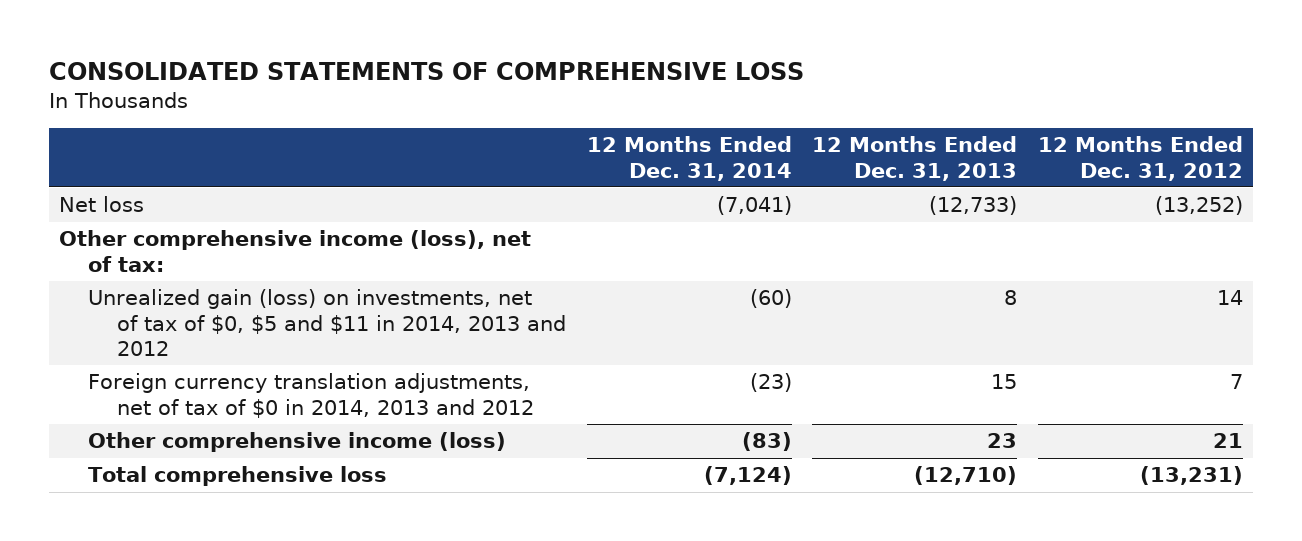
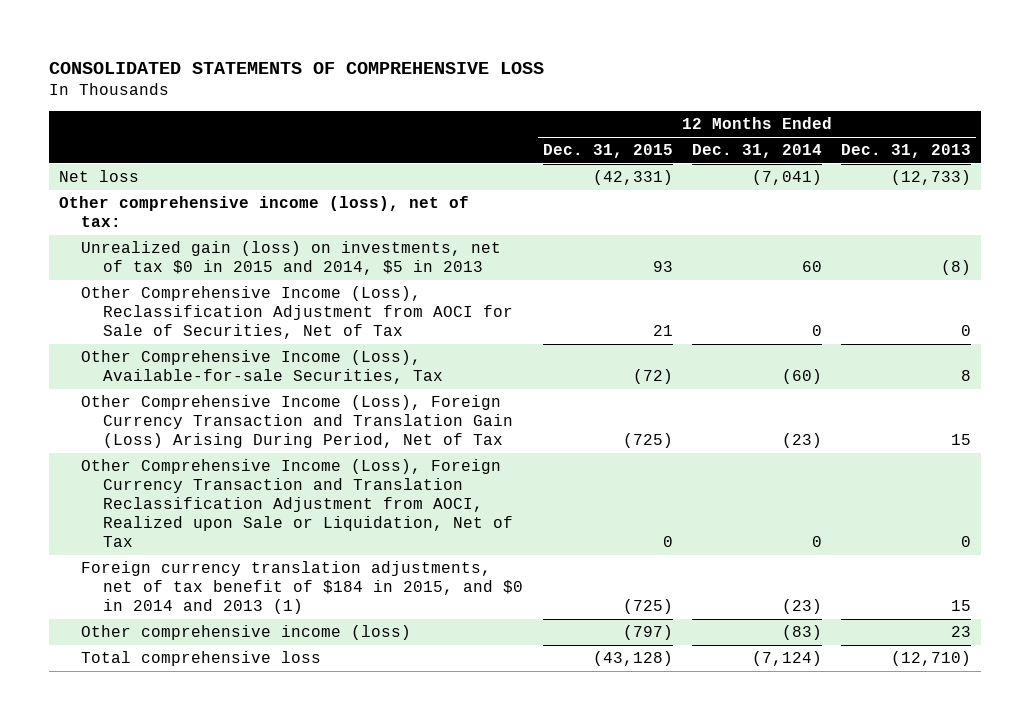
[1037,136,1243,181] 12 Months Ended Dec. 31, 2012 -> none
none -> [542,144,673,159] Dec. 31, 2015
[87,289,566,356] Unrealized gain (loss) on investments, net of tax of $0, $5 and $11 in 2014, 2013 and 2012 -> [80,241,501,276] Unrealized gain (loss) on investments, net of tax $0 in 2015 and 2014, $5 in 2013
[749,289,792,309] (60) -> [801,261,822,273] 60
[1004,290,1018,306] 8 -> [941,260,972,276] (8)
none -> [80,286,514,340] Other Comprehensive Income (Loss), Reclassification Adjustment from AOCI for Sale of Securities, Net of Tax
none -> [80,350,444,385] Other Comprehensive Income (Loss), Available-for-sale Securities, Tax
none -> [80,395,514,449] Other Comprehensive Income (Loss), Foreign Currency Transaction and Translation Gain (Loss) Arising During Period, Net of Tax
none -> [80,459,514,548] Other Comprehensive Income (Loss), Foreign Currency Transaction and Translation Reclassification Adjustment from AOCI, Realized upon Sale or Liquidation, Net of Tax
[87,373,534,418] Foreign currency translation adjustments, net of tax of $0 in 2014, 2013 and 2012 -> [80,561,524,615] Foreign currency translation adjustments, net of tax benefit of $184 in 2015, and $0 in 2014 and 2013 (1)

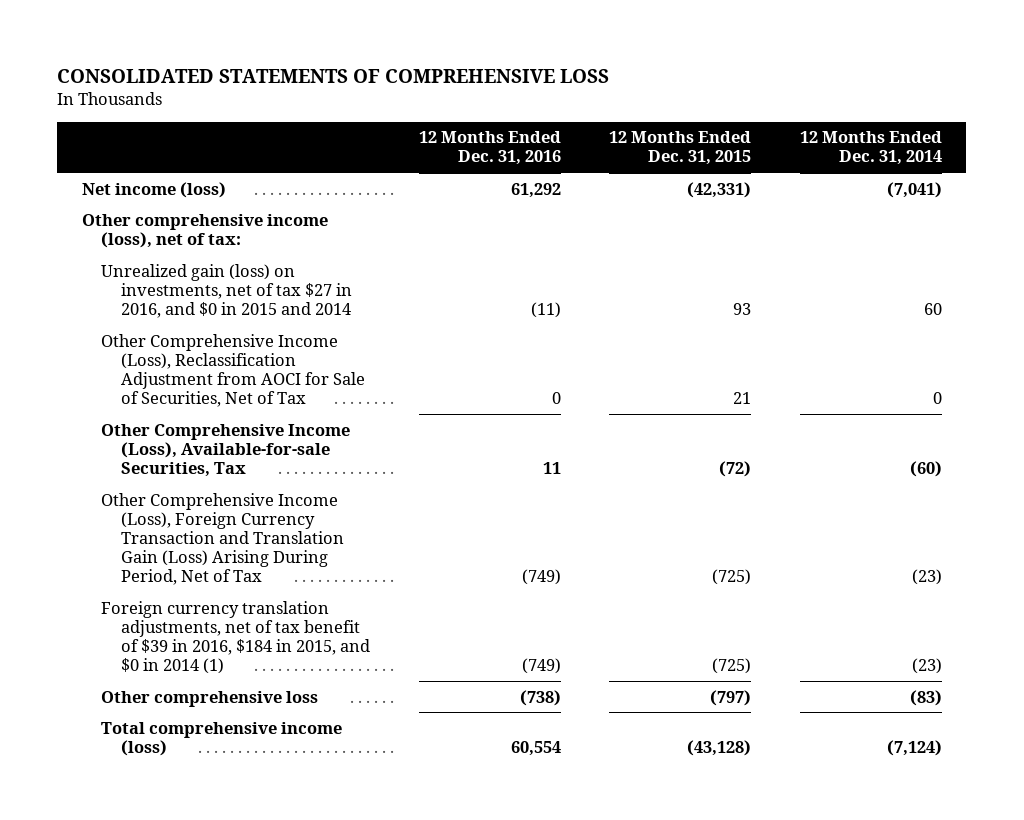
[841,144,972,159] Dec. 31, 2013 -> none
none -> [418,131,561,166] 12 Months Ended Dec. 31, 2016
[58,170,139,183] Net loss -> [81,181,226,198] Net income (loss)
[80,241,501,276] Unrealized gain (loss) on investments, net of tax $0 in 2015 and 2014, $5 in 2013 -> [101,263,352,318] Unrealized gain (loss) on investments, net of tax $27 in 2016, and $0 in 2015 and 2014
[80,459,514,548] Other Comprehensive Income (Loss), Foreign Currency Transaction and Translation Reclassification Adjustment from AOCI, Realized upon Sale or Liquidation, Net of Tax -> none
[80,561,524,615] Foreign currency translation adjustments, net of tax benefit of $184 in 2015, and $0 in 2014 and 2013 (1) -> [101,600,370,675] Foreign currency translation adjustments, net of tax benefit of $39 in 2016, $184 in 2015, and $0 in 2014 (1)
[80,625,411,641] Other comprehensive income (loss) -> [101,690,319,707] Other comprehensive loss
[80,651,321,667] Total comprehensive loss -> [101,721,343,756] Total comprehensive income (loss)

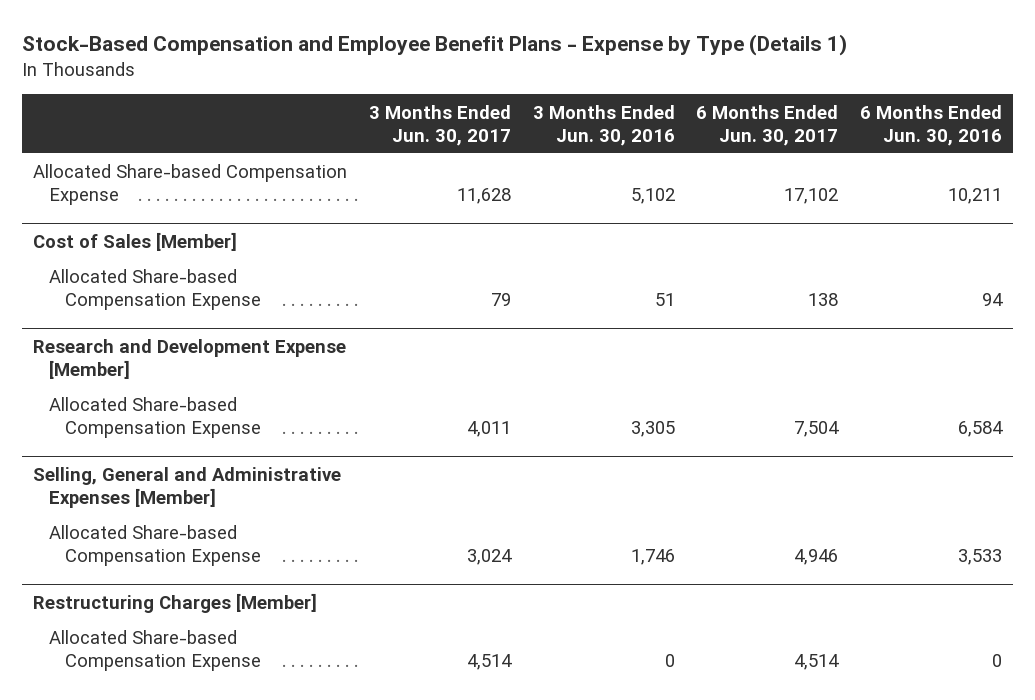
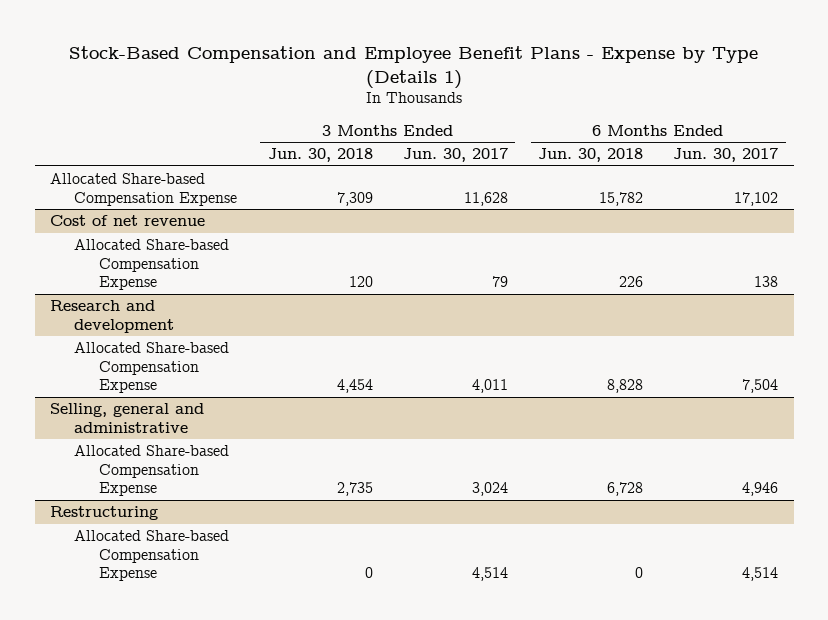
[532,104,675,146] 3 Months Ended Jun. 30, 2016 -> none
[859,104,1002,146] 6 Months Ended Jun. 30, 2016 -> none
none -> [267,148,373,163] Jun. 30, 2018
none -> [538,148,644,163] Jun. 30, 2018
[33,231,238,251] Cost of Sales [Member] -> [50,215,206,227] Cost of net revenue
[33,338,347,379] Research and Development Expense [Member] -> [50,300,175,333] Research and development
[33,466,342,508] Selling, General and Administrative Expenses [Member] -> [50,403,205,433] Selling, general and administrative
[33,592,318,613] Restructuring Charges [Member] -> [50,506,159,521] Restructuring

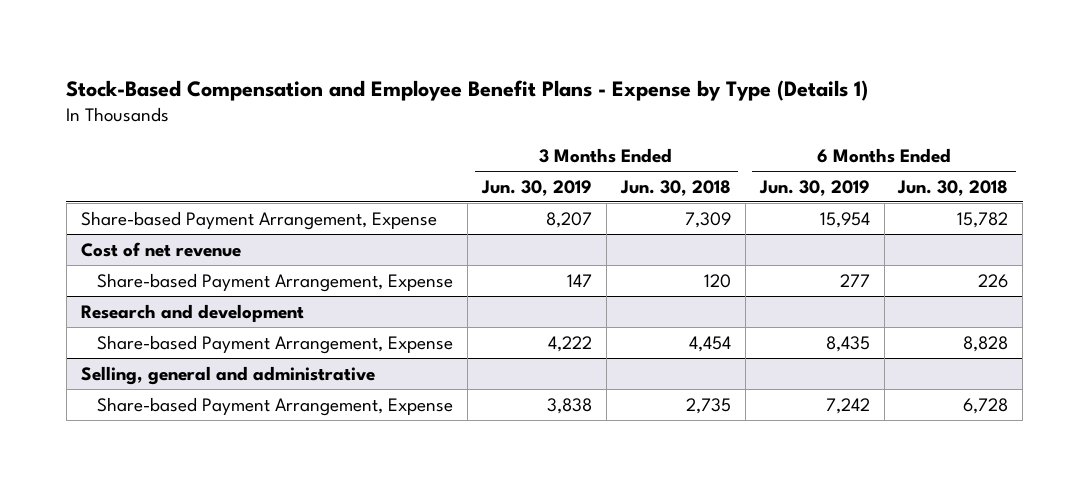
[402,148,508,163] Jun. 30, 2017 -> none
[673,148,779,163] Jun. 30, 2017 -> none
none -> [481,179,593,196] Jun. 30, 2019
none -> [758,179,870,196] Jun. 30, 2019
[50,173,238,206] Allocated Share-based Compensation Expense -> [80,210,437,230] Share-based Payment Arrangement, Expense
[74,239,230,291] Allocated Share-based Compensation Expense -> [97,272,454,292] Share-based Payment Arrangement, Expense
[74,342,230,394] Allocated Share-based Compensation Expense -> [97,334,454,354] Share-based Payment Arrangement, Expense
[50,506,159,521] Restructuring -> none
[74,530,230,582] Allocated Share-based Compensation Expense -> none
[74,445,230,497] Allocated Share-based Compensation Expense -> [97,396,454,416] Share-based Payment Arrangement, Expense

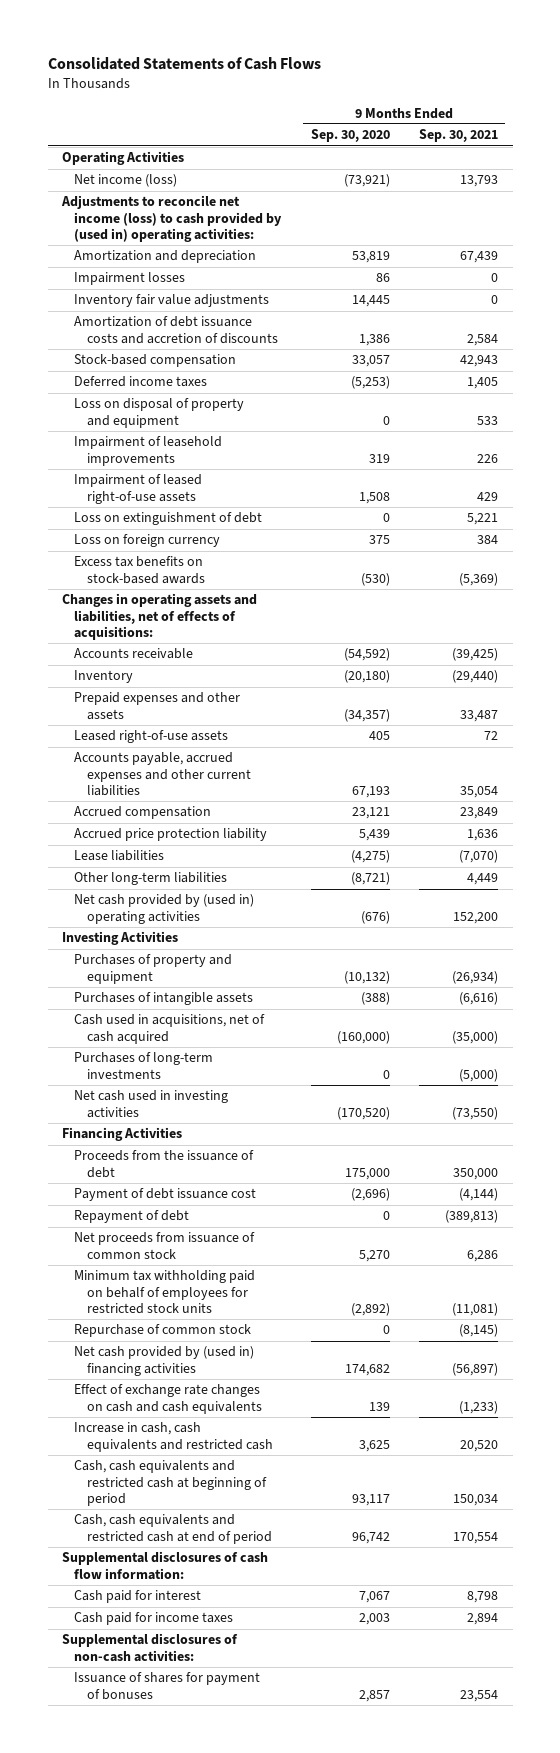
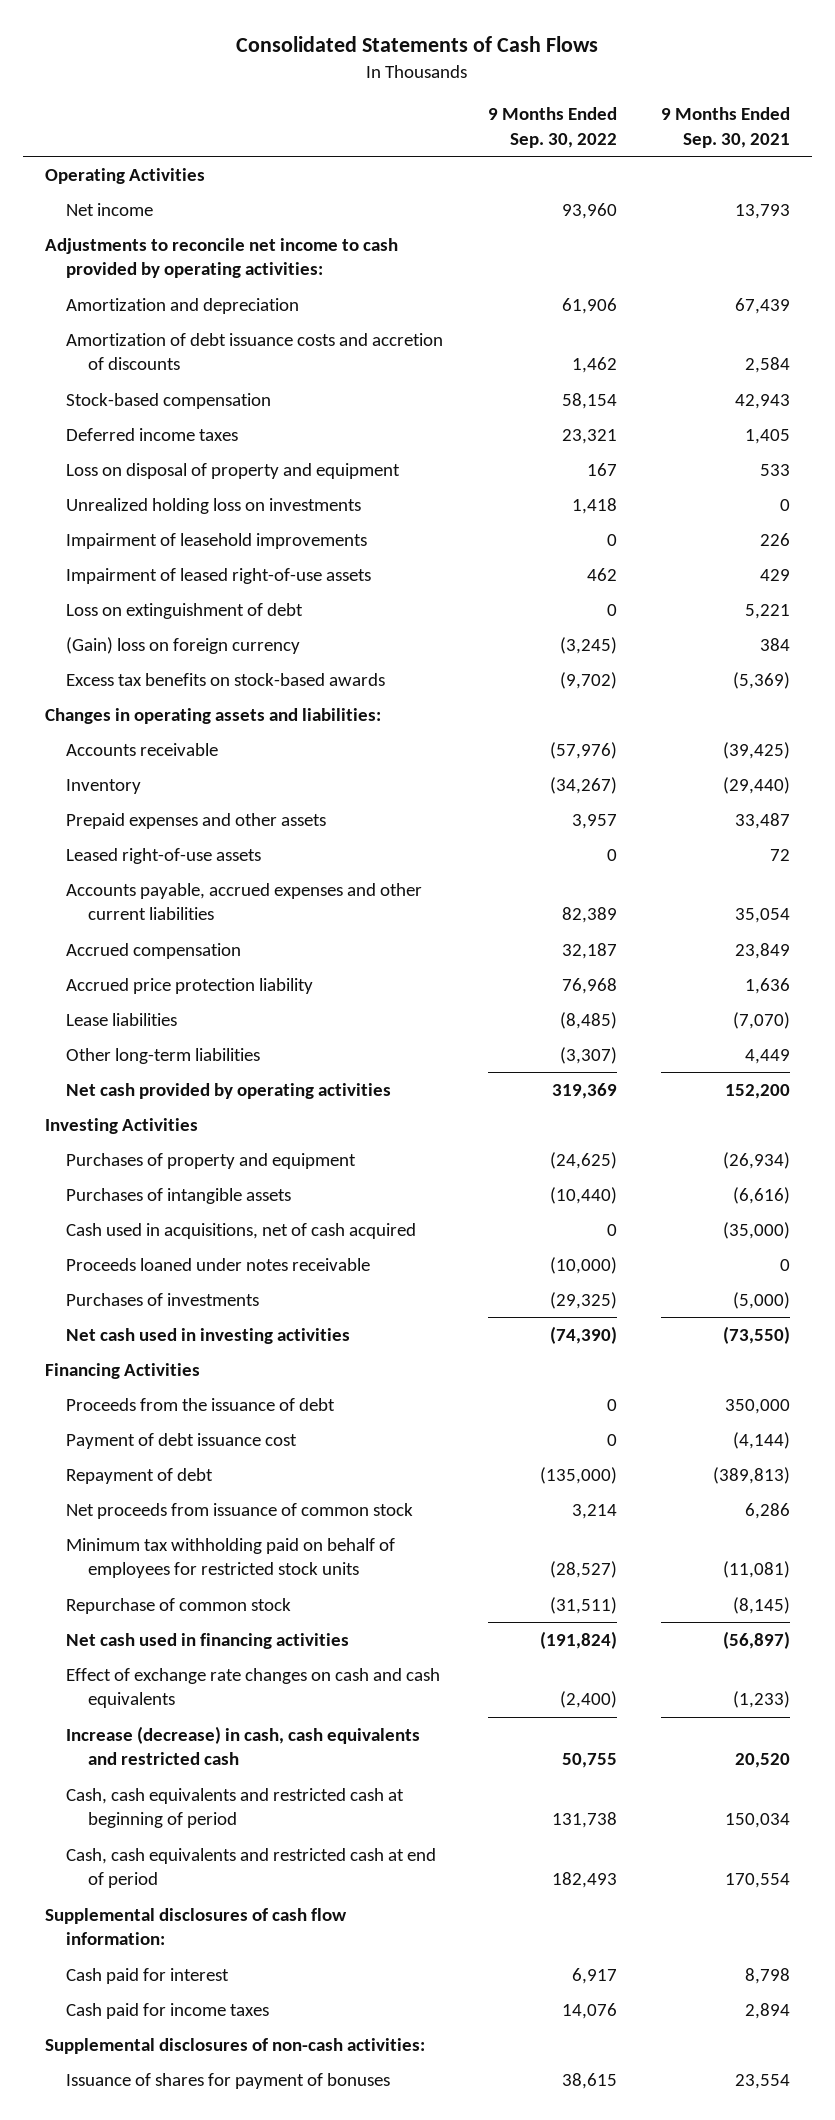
[310,129,390,143] Sep. 30, 2020 -> none
none -> [487,107,617,149] 9 Months Ended Sep. 30, 2022
[74,174,178,188] Net income (loss) -> [66,202,154,216] Net income
[61,195,283,242] Adjustments to reconcile net income (loss) to cash provided by (used in) operating activities: -> [44,237,398,279] Adjustments to reconcile net income to cash provided by operating activities:
[74,272,186,286] Impairment losses -> none
[74,294,270,308] Inventory fair value adjustments -> none
none -> [66,497,362,514] Unrealized holding loss on investments
[74,534,221,548] Loss on foreign currency -> [66,636,301,654] (Gain) loss on foreign currency
[62,593,258,640] Changes in operating assets and liabilities, net of effects of acquisitions: -> [44,707,381,724] Changes in operating assets and liabilities:
[74,894,255,924] Net cash provided by (used in) operating activities -> [66,1082,392,1099] Net cash provided by operating activities
none -> [66,1257,371,1271] Proceeds loaned under notes receivable
[74,1052,214,1079] Purchases of long-term investments -> [66,1292,260,1306] Purchases of investments
[74,1346,255,1376] Net cash provided by (used in) financing activities -> [66,1632,350,1649] Net cash used in financing activities
[74,1422,273,1452] Increase in cash, cash equivalents and restricted cash -> [66,1725,421,1766] Increase (decrease) in cash, cash equivalents and restricted cash

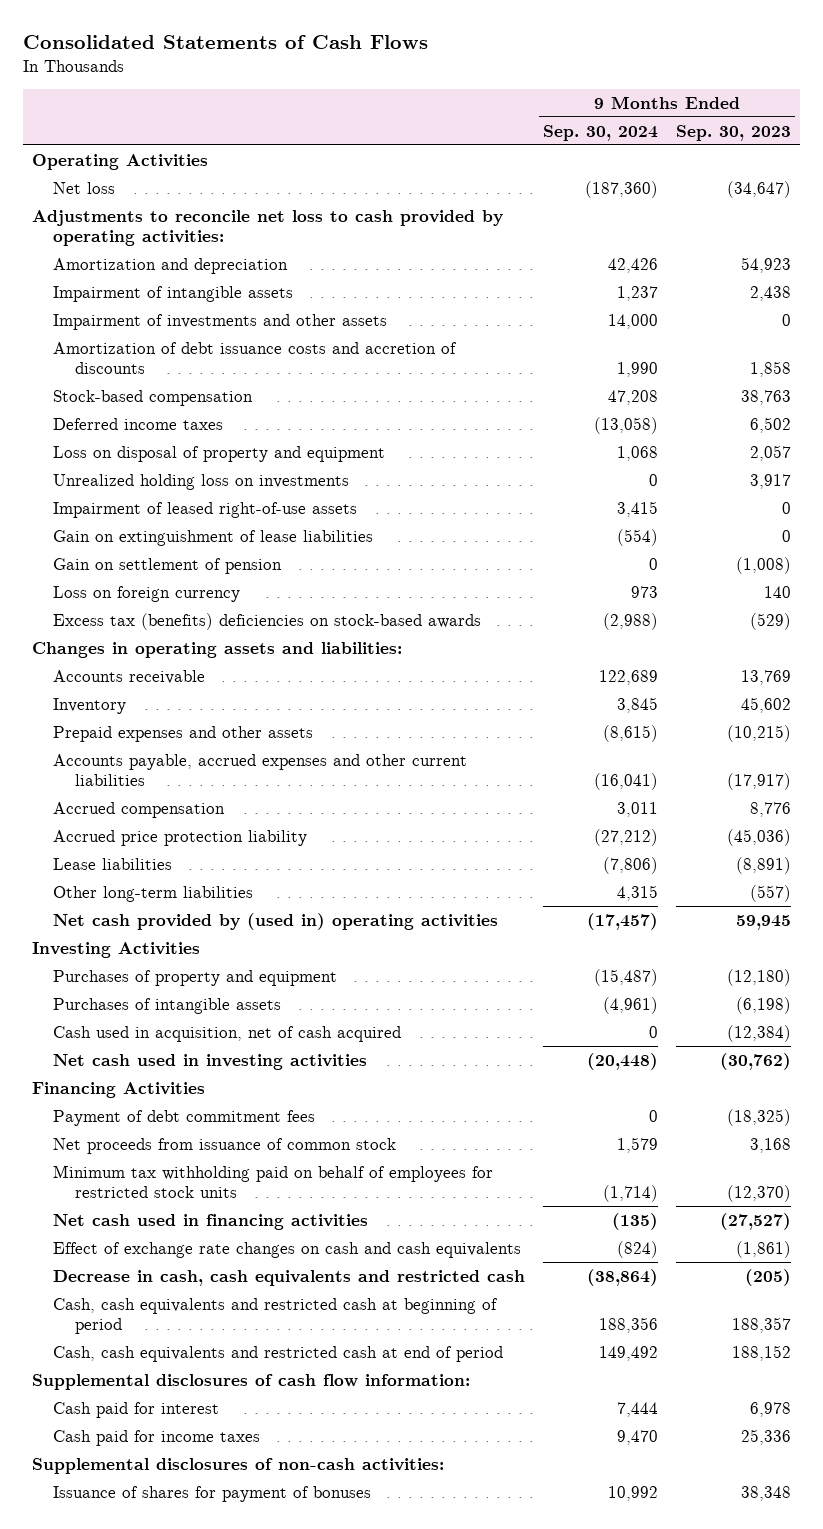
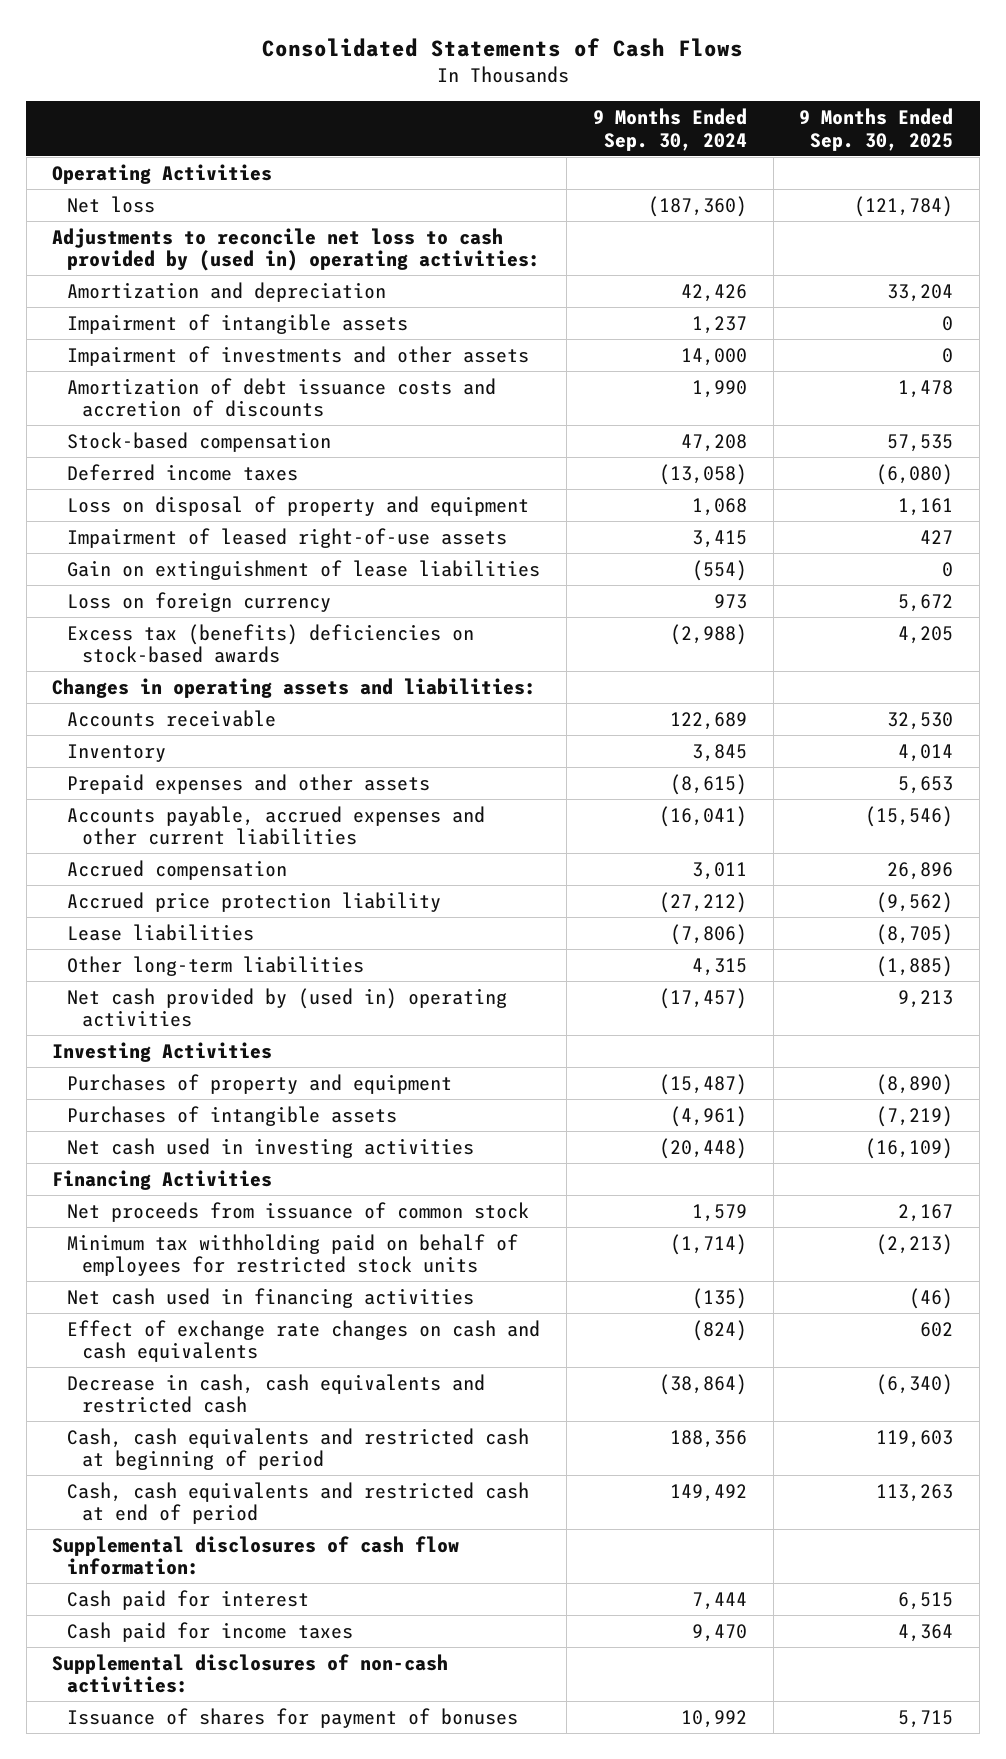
[675,124,791,141] Sep. 30, 2023 -> none
none -> [799,107,954,151] 9 Months Ended Sep. 30, 2025
[32,209,504,246] Adjustments to reconcile net loss to cash provided by operating activities: -> [52,227,541,272] Adjustments to reconcile net loss to cash provided by (used in) operating activities:
[53,473,350,490] Unrealized holding loss on investments -> none
[53,557,283,574] Gain on settlement of pension -> none
[53,1025,402,1042] Cash used in acquisition, net of cash acquired -> none
[53,1109,316,1126] Payment of debt commitment fees -> none

